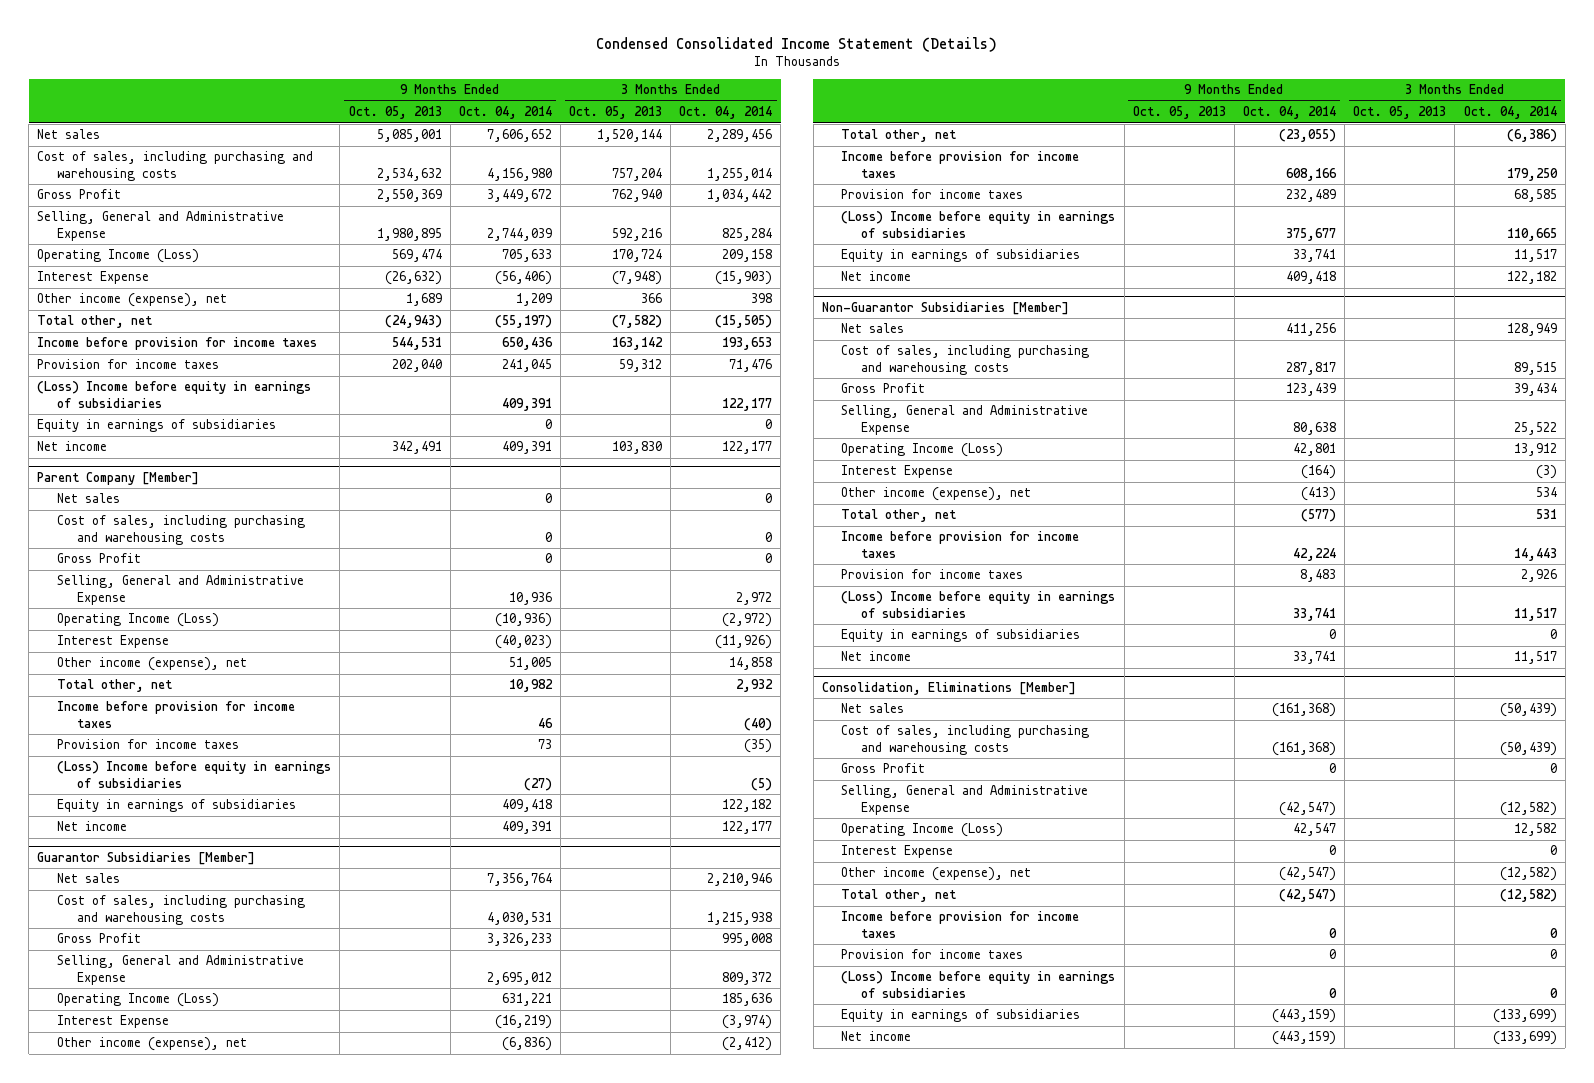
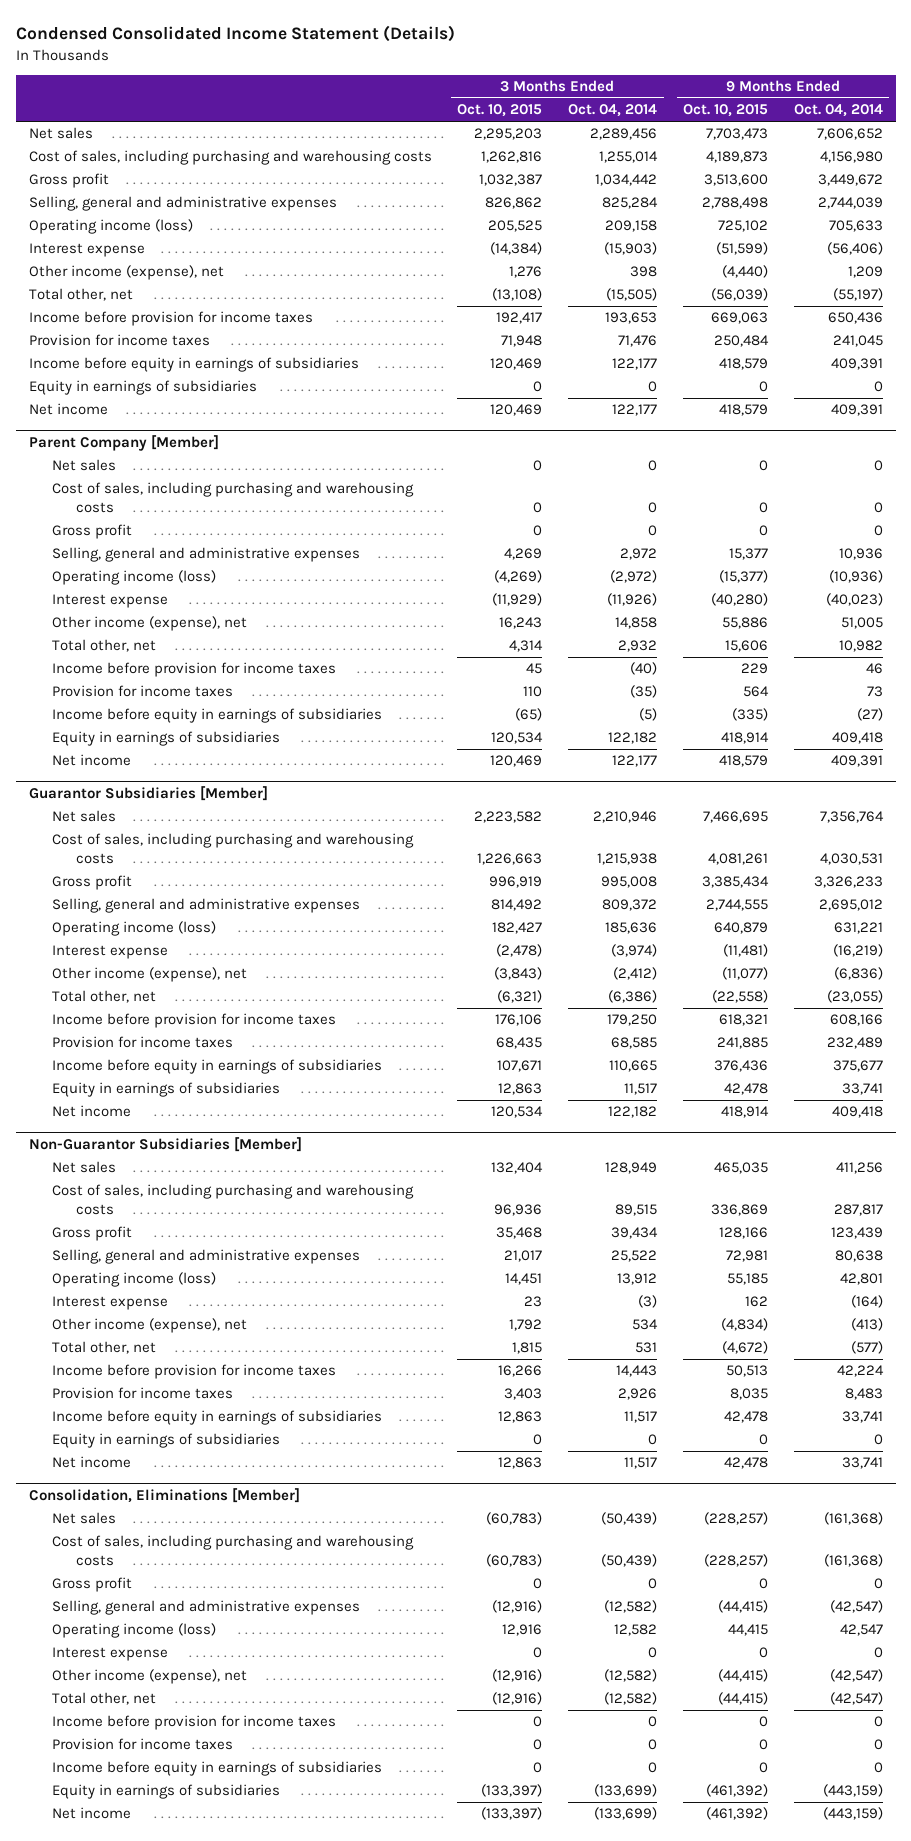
[348,106,442,120] Oct. 05, 2013 -> none
[569,106,663,120] Oct. 05, 2013 -> none
none -> [457,104,543,118] Oct. 10, 2015
none -> [682,104,768,118] Oct. 10, 2015
[37,189,122,200] Gross Profit -> [28,173,109,189] Gross profit
[37,211,285,241] Selling, General and Administrative Expense -> [28,196,337,212] Selling, general and administrative expenses
[37,249,200,264] Operating Income (Loss) -> [28,219,193,235] Operating income (loss)
[37,271,150,285] Interest Expense -> [28,243,145,258] Interest expense
[37,381,312,408] (Loss) Income before equity in earnings of subsidiaries -> [28,357,359,373] Income before equity in earnings of subsidiaries
[57,553,142,564] Gross Profit -> [52,524,133,540] Gross profit
[57,575,305,605] Selling, General and Administrative Expense -> [52,547,361,563] Selling, general and administrative expenses
[57,613,220,628] Operating Income (Loss) -> [52,570,217,586] Operating income (loss)
[57,635,170,649] Interest Expense -> [52,594,169,609] Interest expense
[57,761,332,788] (Loss) Income before equity in earnings of subsidiaries -> [52,708,383,724] Income before equity in earnings of subsidiaries
[57,933,142,944] Gross Profit -> [52,875,133,891] Gross profit
[57,955,305,985] Selling, General and Administrative Expense -> [52,898,361,914] Selling, general and administrative expenses
[57,993,220,1008] Operating Income (Loss) -> [52,921,217,937] Operating income (loss)
[57,1015,170,1029] Interest Expense -> [52,945,169,960] Interest expense
[841,211,1116,238] (Loss) Income before equity in earnings of subsidiaries -> [52,1059,383,1075] Income before equity in earnings of subsidiaries
[841,383,926,394] Gross Profit -> [52,1226,133,1242] Gross profit
[841,405,1089,435] Selling, General and Administrative Expense -> [52,1249,361,1265] Selling, general and administrative expenses
[841,443,1004,458] Operating Income (Loss) -> [52,1272,217,1288] Operating income (loss)
[841,465,954,479] Interest Expense -> [52,1296,169,1311] Interest expense
[841,591,1116,618] (Loss) Income before equity in earnings of subsidiaries -> [52,1410,383,1426] Income before equity in earnings of subsidiaries
[841,763,926,774] Gross Profit -> [52,1577,133,1593] Gross profit
[841,785,1089,815] Selling, General and Administrative Expense -> [52,1600,361,1616] Selling, general and administrative expenses
[841,823,1004,838] Operating Income (Loss) -> [52,1623,217,1639] Operating income (loss)
[841,845,954,859] Interest Expense -> [52,1647,169,1662] Interest expense
[841,971,1116,998] (Loss) Income before equity in earnings of subsidiaries -> [52,1761,383,1777] Income before equity in earnings of subsidiaries

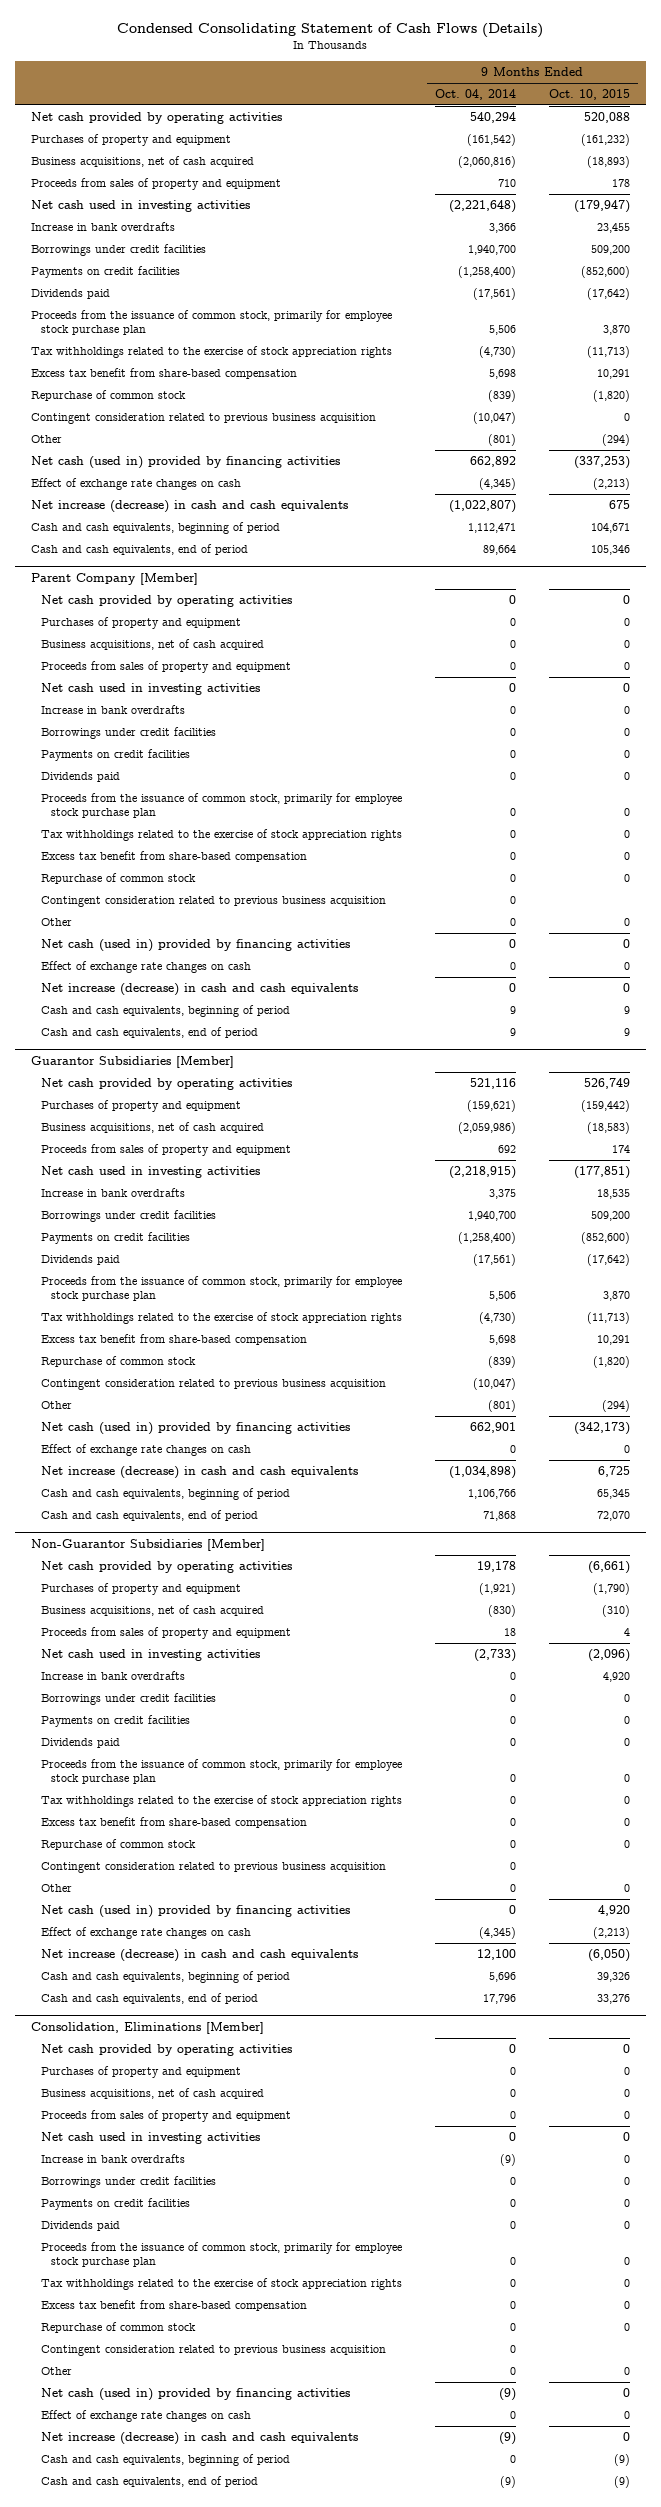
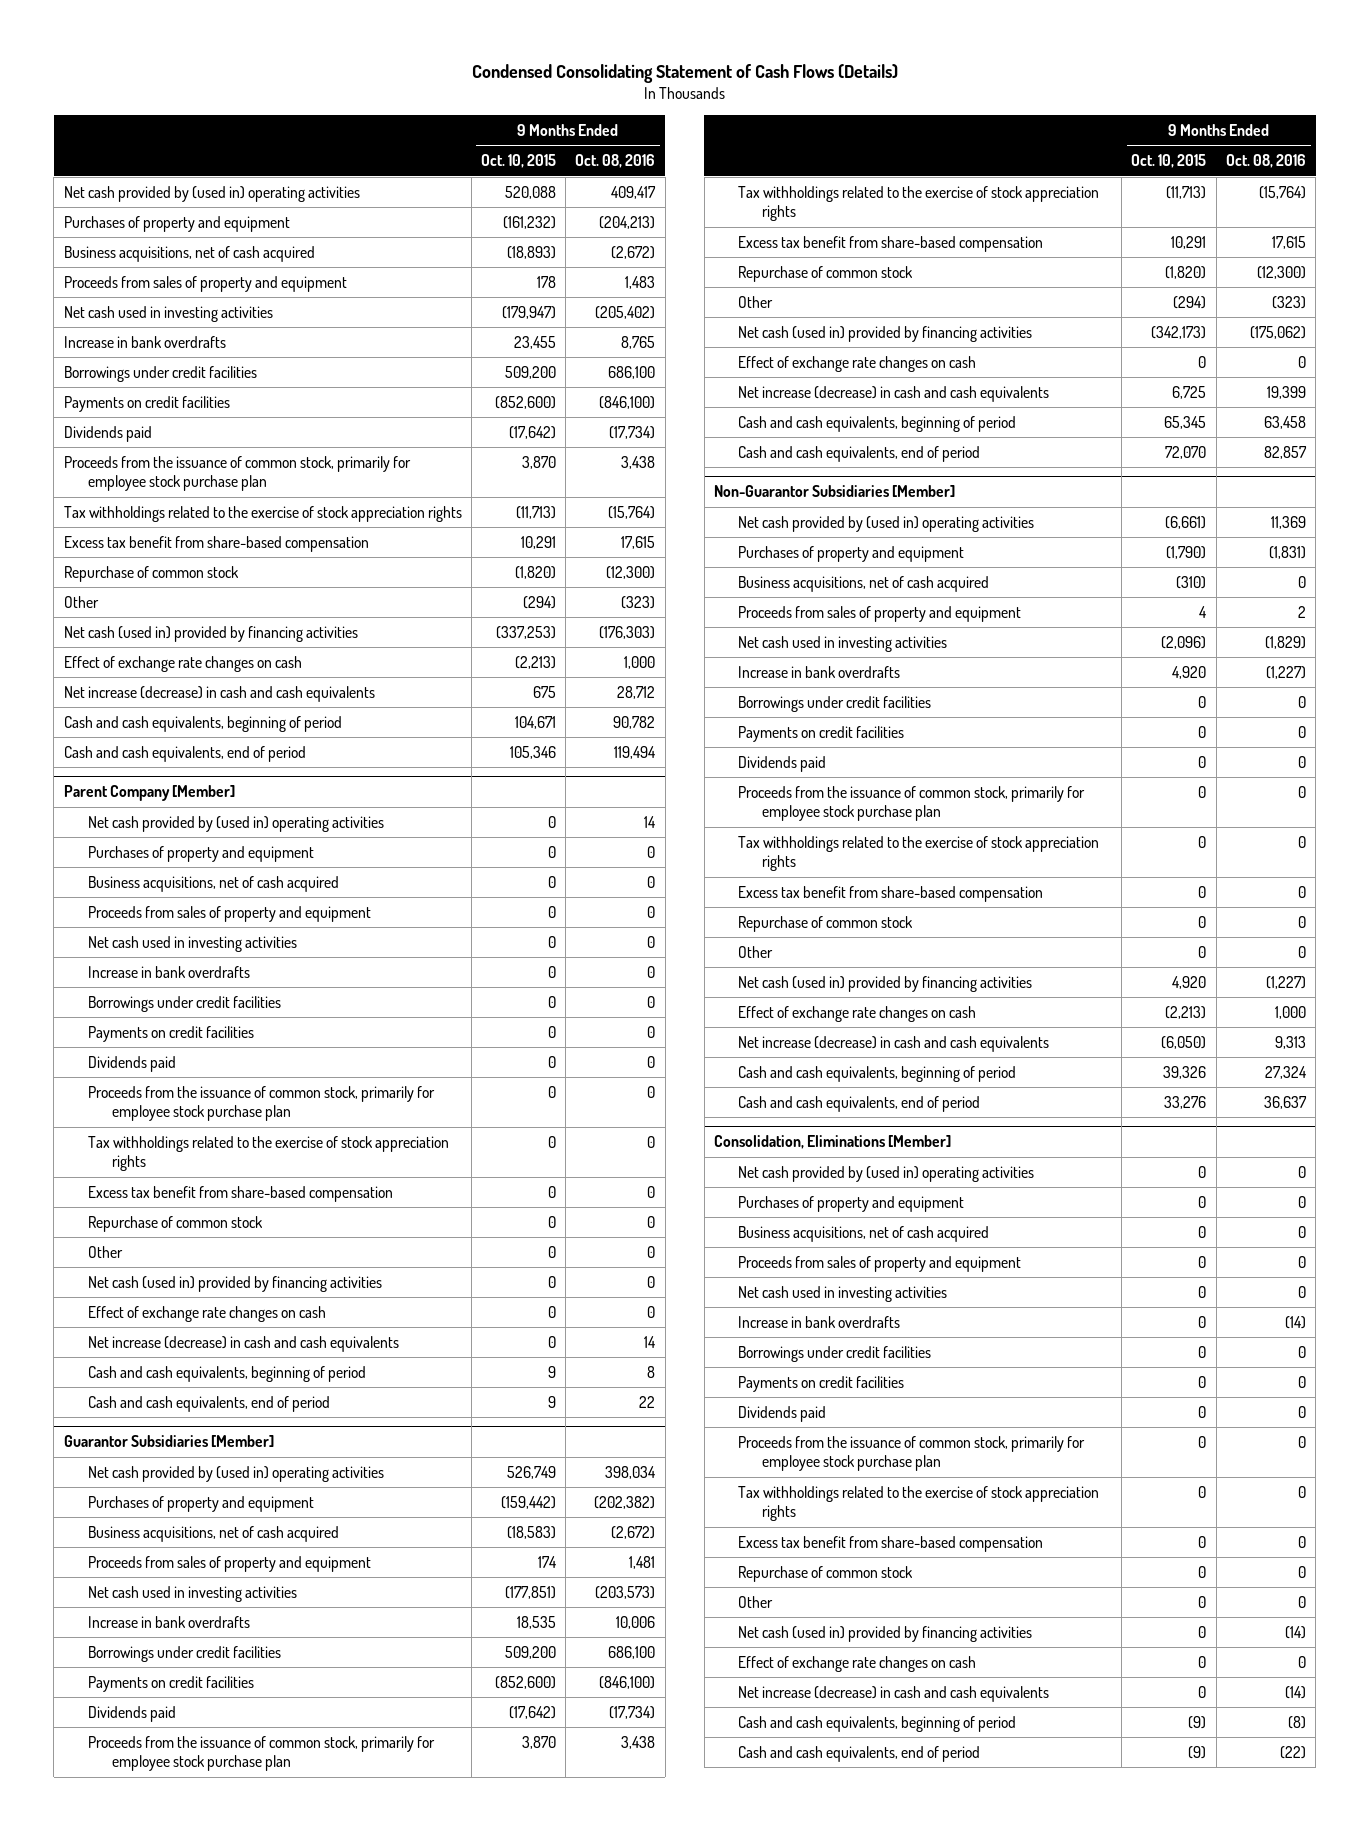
[434,89,516,101] Oct. 04, 2014 -> none
none -> [575,154,656,169] Oct. 08, 2016
[30,111,282,124] Net cash provided by operating activities -> [63,185,360,202] Net cash provided by (used in) operating activities
[30,412,376,424] Contingent consideration related to previous business acquisition -> none
[41,594,293,607] Net cash provided by operating activities -> [87,815,384,832] Net cash provided by (used in) operating activities
[41,895,387,907] Contingent consideration related to previous business acquisition -> none
[41,1077,293,1090] Net cash provided by operating activities -> [87,1465,384,1482] Net cash provided by (used in) operating activities
[41,1378,387,1390] Contingent consideration related to previous business acquisition -> none
[41,1560,293,1573] Net cash provided by operating activities -> [738,515,1035,532] Net cash provided by (used in) operating activities
[41,1861,387,1873] Contingent consideration related to previous business acquisition -> none
[41,2043,293,2056] Net cash provided by operating activities -> [738,1165,1035,1182] Net cash provided by (used in) operating activities
[41,2344,387,2356] Contingent consideration related to previous business acquisition -> none

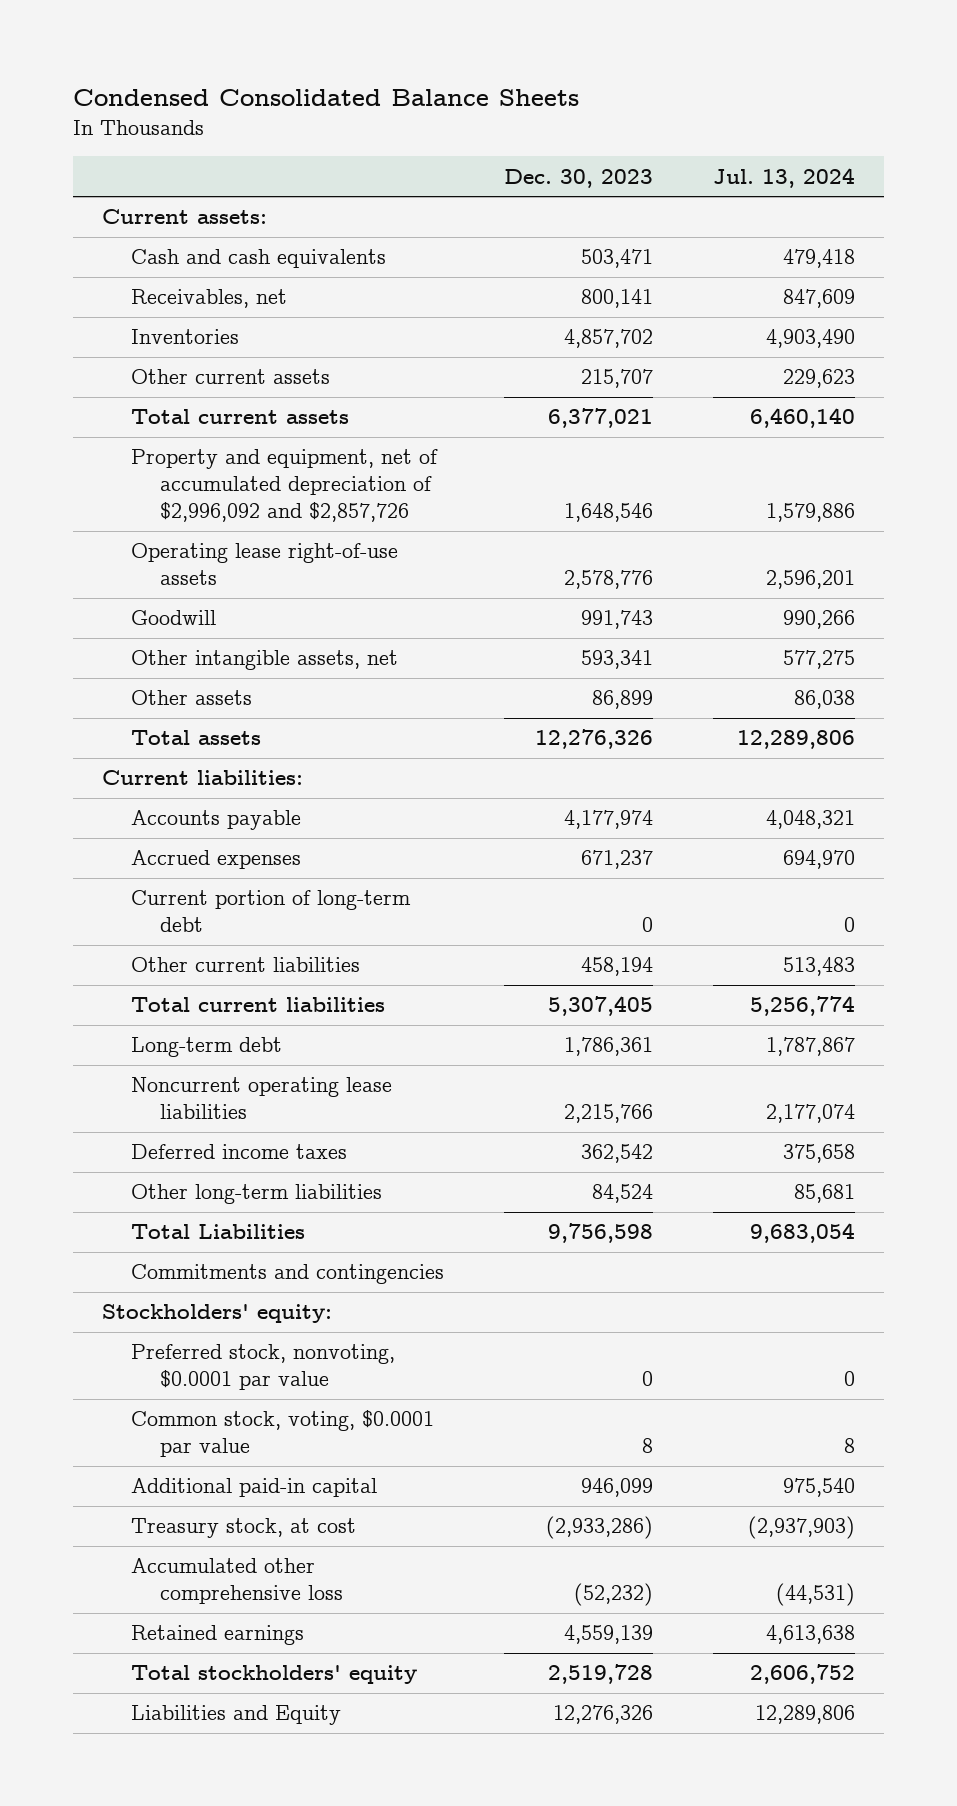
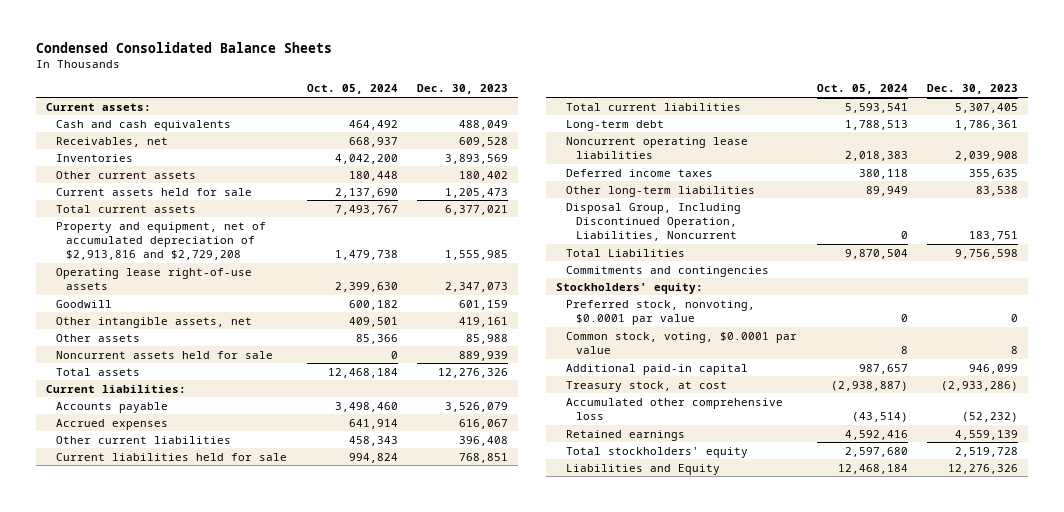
[712,167,855,188] Jul. 13, 2024 -> none
none -> [306,84,398,95] Oct. 05, 2024
[580,249,653,269] 503,471 -> [459,119,509,130] 488,049
[580,289,653,309] 800,141 -> [459,136,509,147] 609,528
[563,329,653,349] 4,857,702 -> [445,153,509,164] 3,893,569
[580,369,653,389] 215,707 -> [459,170,509,181] 180,402
none -> [56,187,253,196] Current assets held for sale
[131,449,439,523] Property and equipment, net of accumulated depreciation of $2,996,092 and $2,857,726 -> [56,221,267,260] Property and equipment, net of accumulated depreciation of $2,913,816 and $2,729,208
[563,503,653,523] 1,648,546 -> [445,249,509,260] 1,555,985
[563,570,653,590] 2,578,776 -> [445,281,509,292] 2,347,073
[580,610,653,630] 991,743 -> [459,299,509,310] 601,159
[580,650,653,670] 593,341 -> [459,316,509,327] 419,161
[591,690,653,710] 86,899 -> [466,333,509,344] 85,988
none -> [56,350,274,359] Noncurrent assets held for sale
[131,890,412,933] Current portion of long-term debt -> none
[563,810,653,830] 4,177,974 -> [445,401,509,412] 3,526,079
[580,850,653,870] 671,237 -> [459,418,509,429] 616,067
[580,957,653,977] 458,194 -> [459,435,509,446] 396,408
none -> [56,452,288,461] Current liabilities held for sale
[563,1104,653,1124] 2,215,766 -> [955,150,1019,161] 2,039,908
[580,1144,653,1164] 362,542 -> [969,168,1019,179] 355,635
[591,1184,653,1204] 84,524 -> [976,185,1019,196] 83,538
none -> [566,202,742,241] Disposal Group, Including Discontinued Operation, Liabilities, Noncurrent

